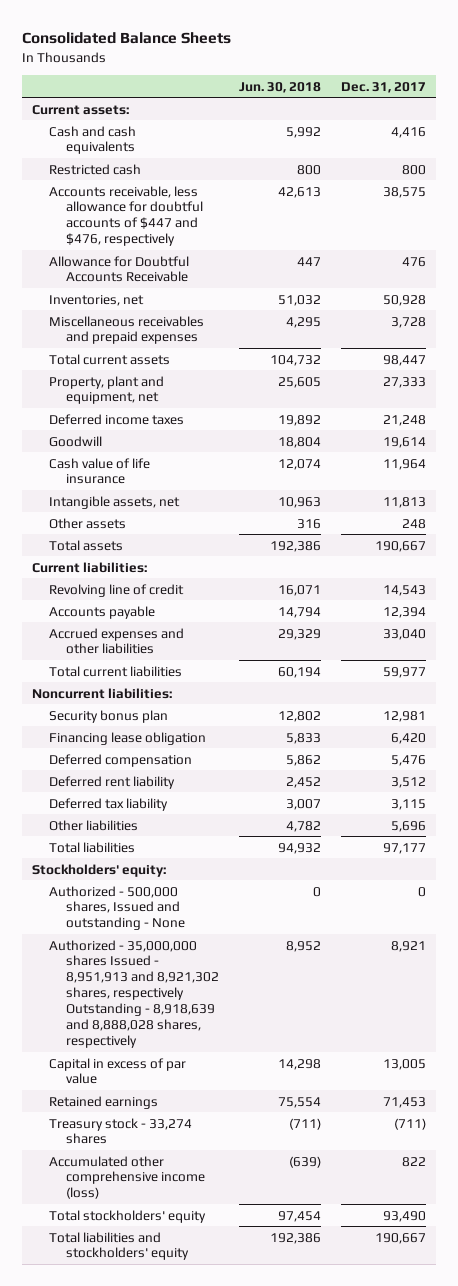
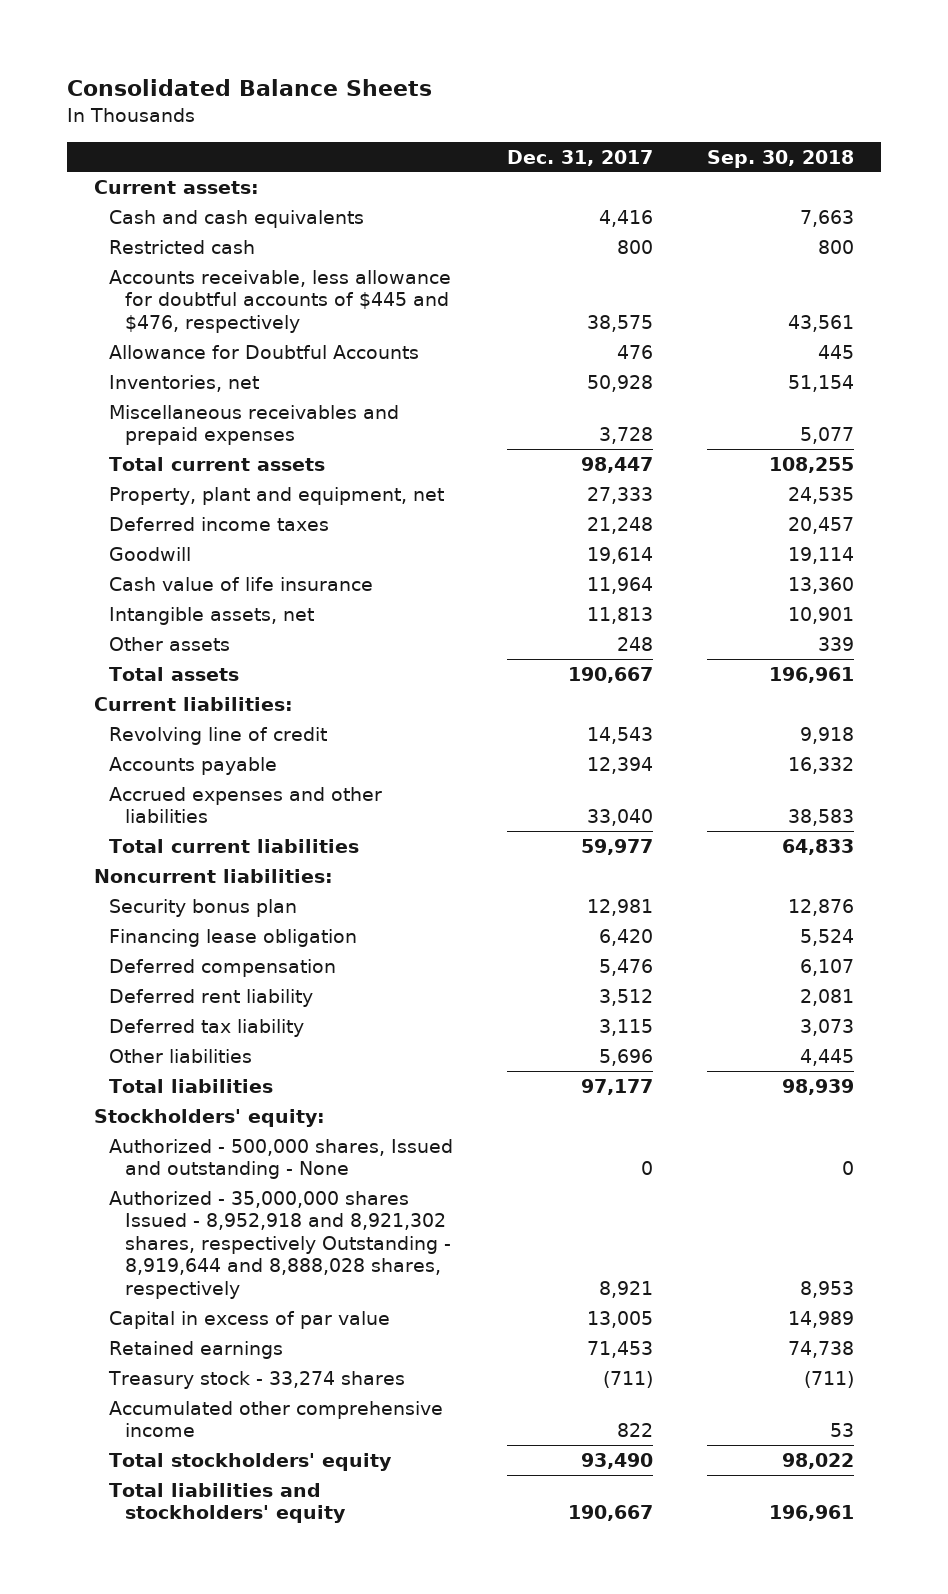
[238,81,321,93] Jun. 30, 2018 -> none
none -> [707,149,855,168] Sep. 30, 2018
[48,185,203,247] Accounts receivable, less allowance for doubtful accounts of $447 and $476, respectively -> [109,269,452,333] Accounts receivable, less allowance for doubtful accounts of $445 and $476, respectively
[48,255,189,283] Allowance for Doubtful Accounts Receivable -> [109,344,420,359] Allowance for Doubtful Accounts
[48,939,219,1048] Authorized - 35,000,000 shares Issued - 8,951,913 and 8,921,302 shares, respectively Outstanding - 8,918,639 and 8,888,028 shares, respectively -> [109,1190,452,1299] Authorized - 35,000,000 shares Issued - 8,952,918 and 8,921,302 shares, respectively Outstanding - 8,919,644 and 8,888,028 shares, respectively
[48,1155,205,1200] Accumulated other comprehensive income (loss) -> [109,1400,444,1438] Accumulated other comprehensive income

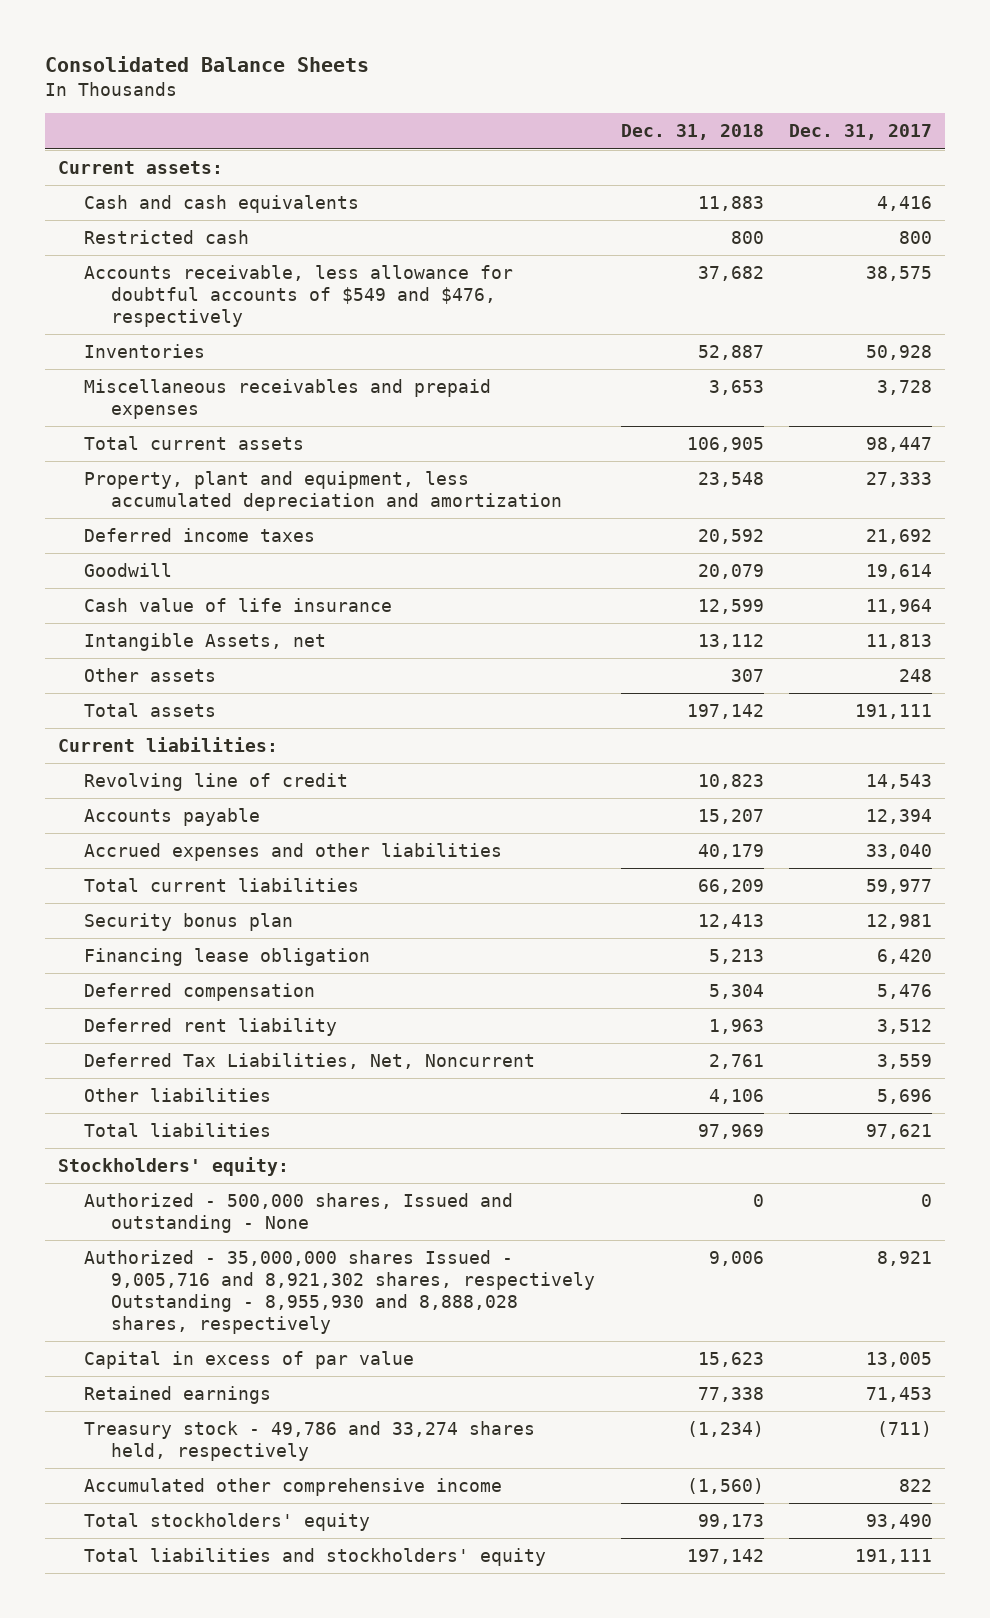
[707,149,855,168] Sep. 30, 2018 -> none
none -> [620,124,764,141] Dec. 31, 2018
[109,344,420,359] Allowance for Doubtful Accounts -> none
[109,269,452,333] Accounts receivable, less allowance for doubtful accounts of $445 and $476, respectively -> [84,265,514,327] Accounts receivable, less allowance for doubtful accounts of $549 and $476, respectively
[109,374,260,392] Inventories, net -> [84,344,206,359] Inventories
[109,486,445,505] Property, plant and equipment, net -> [84,471,562,511] Property, plant and equipment, less accumulated depreciation and amortization
[587,516,654,534] 21,248 -> [866,529,933,545] 21,692
[109,606,315,625] Intangible assets, net -> [84,633,327,652] Intangible Assets, net
[568,666,654,683] 190,667 -> [855,704,933,720] 191,111
[93,868,333,883] Noncurrent liabilities: -> none
[109,1018,305,1037] Deferred tax liability -> [84,1053,536,1070] Deferred Tax Liabilities, Net, Noncurrent
[599,1018,654,1036] 3,115 -> [877,1054,933,1070] 3,559
[581,1078,654,1095] 97,177 -> [866,1124,933,1140] 97,621
[109,1190,452,1299] Authorized - 35,000,000 shares Issued - 8,952,918 and 8,921,302 shares, respectively Outstanding - 8,919,644 and 8,888,028 shares, respectively -> [84,1250,595,1334] Authorized - 35,000,000 shares Issued - 9,005,716 and 8,921,302 shares, respectively Outstanding - 8,955,930 and 8,888,028 shares, respectively
[108,1370,406,1389] Treasury stock - 33,274 shares -> [84,1421,536,1461] Treasury stock - 49,786 and 33,274 shares held, respectively
[568,1505,654,1522] 190,667 -> [855,1549,933,1565] 191,111

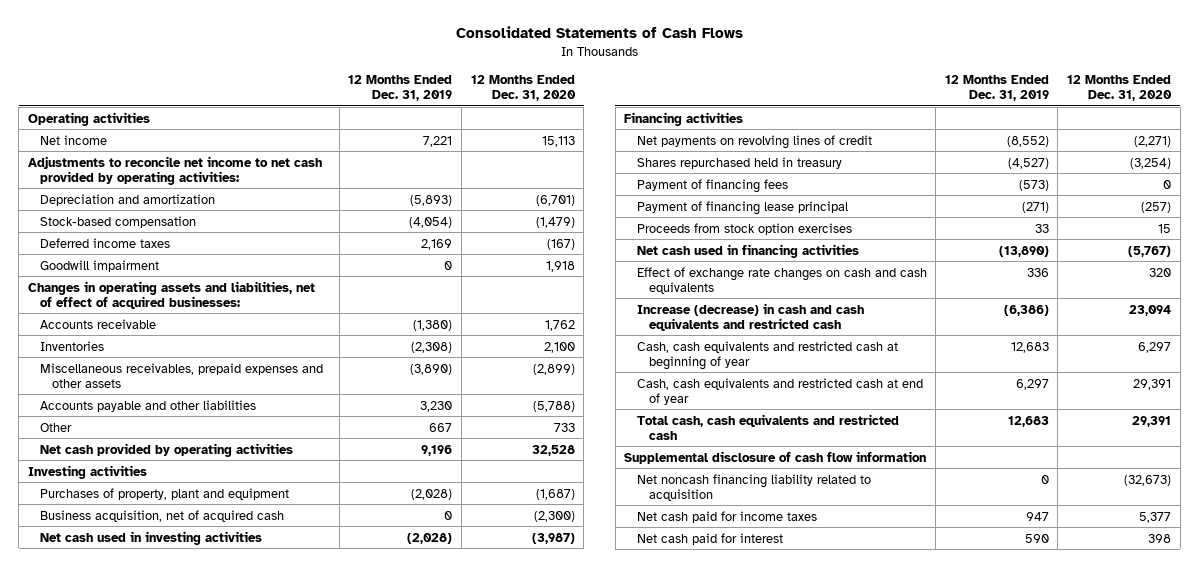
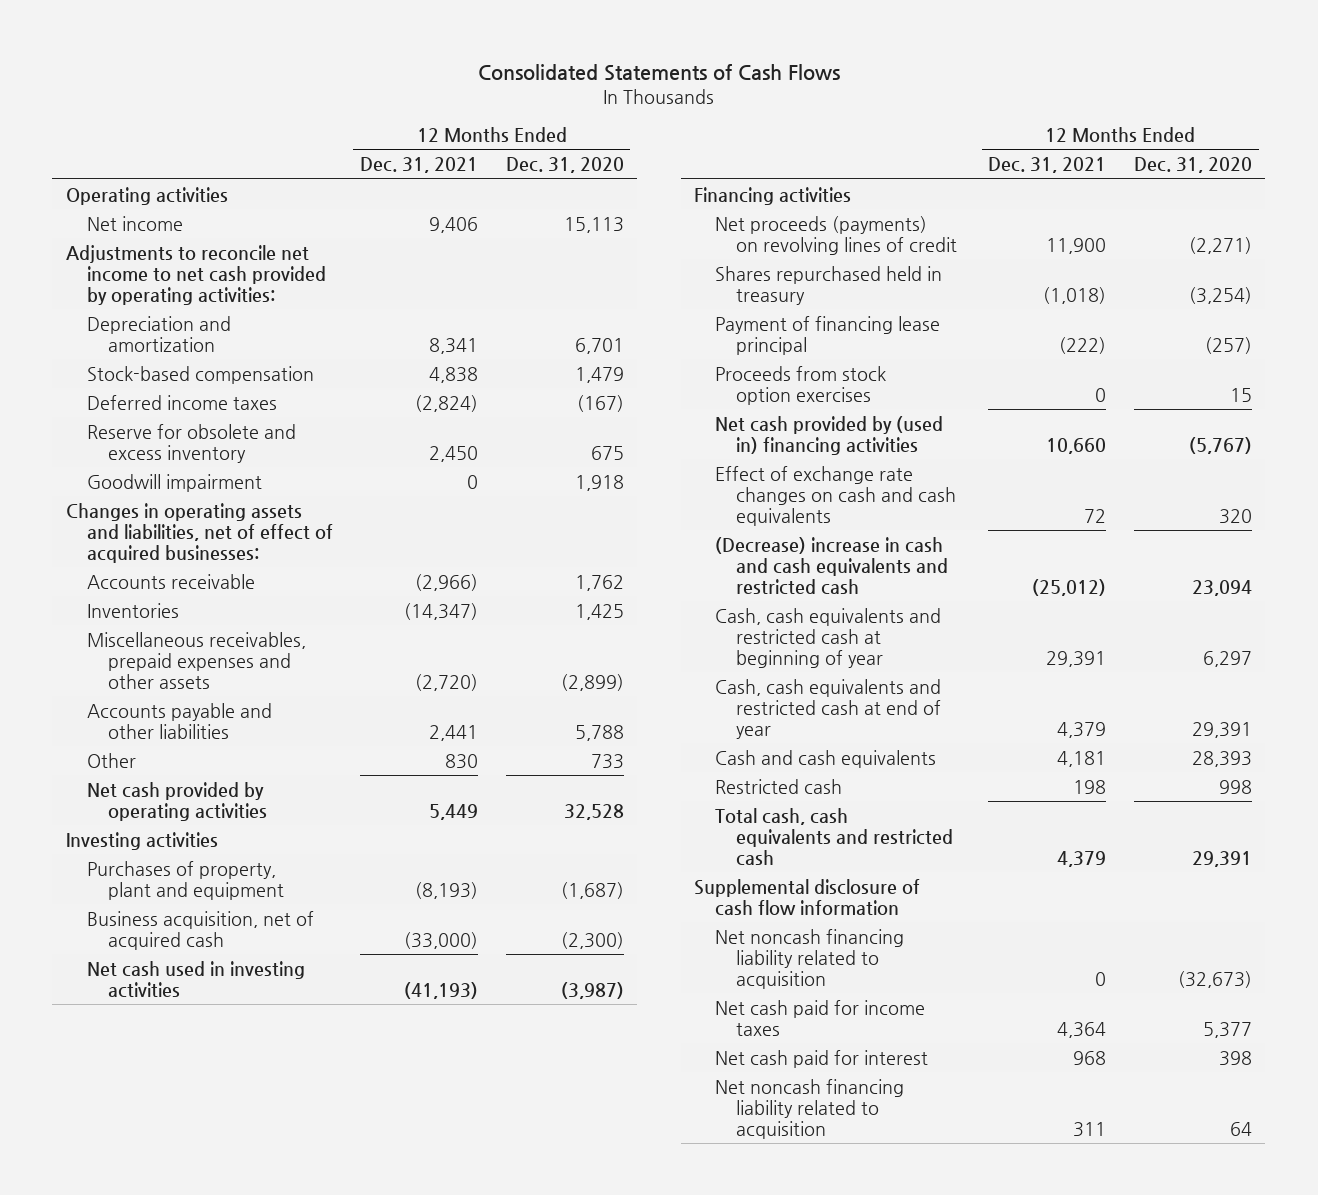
[348,74,453,101] 12 Months Ended Dec. 31, 2019 -> none
none -> [360,157,479,174] Dec. 31, 2021
[535,194,575,206] (6,701) -> [574,337,624,354] 6,701
[535,216,575,228] (1,479) -> [574,366,624,383] 1,479
none -> [86,423,296,463] Reserve for obsolete and excess inventory
[543,341,575,353] 2,100 -> [574,603,624,620] 1,425
[532,400,575,412] (5,788) -> [574,724,624,741] 5,788
[636,134,872,149] Net payments on revolving lines of credit -> [715,215,957,255] Net proceeds (payments) on revolving lines of credit
[636,178,788,193] Payment of financing fees -> none
[636,243,859,258] Net cash used in financing activities -> [715,415,944,455] Net cash provided by (used in) financing activities
[636,302,864,331] Increase (decrease) in cash and cash equivalents and restricted cash -> [715,536,948,595] (Decrease) increase in cash and cash equivalents and restricted cash
none -> [715,749,937,768] Cash and cash equivalents
none -> [715,778,843,794] Restricted cash
none -> [715,1078,905,1139] Net noncash financing liability related to acquisition

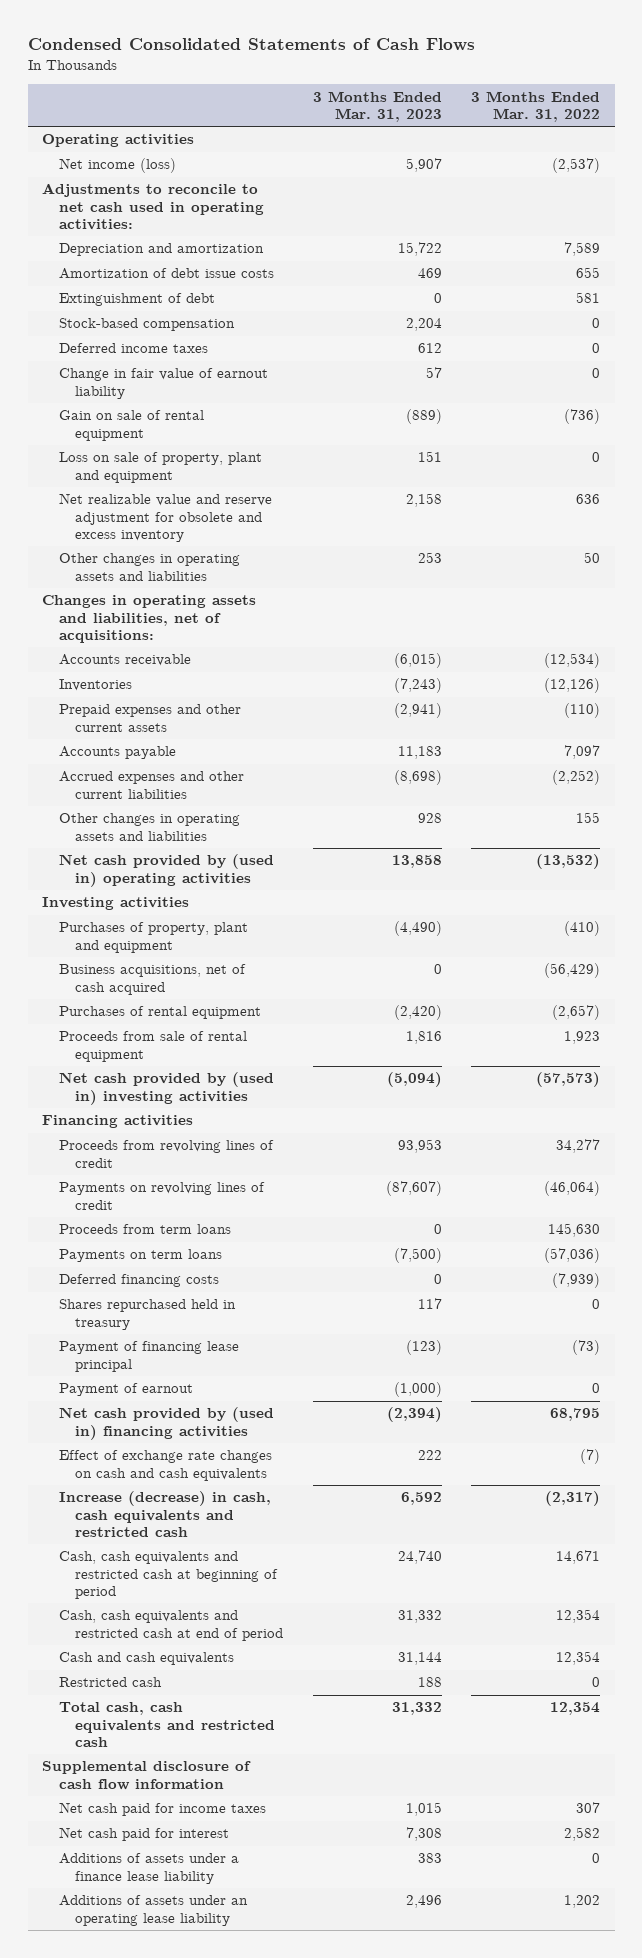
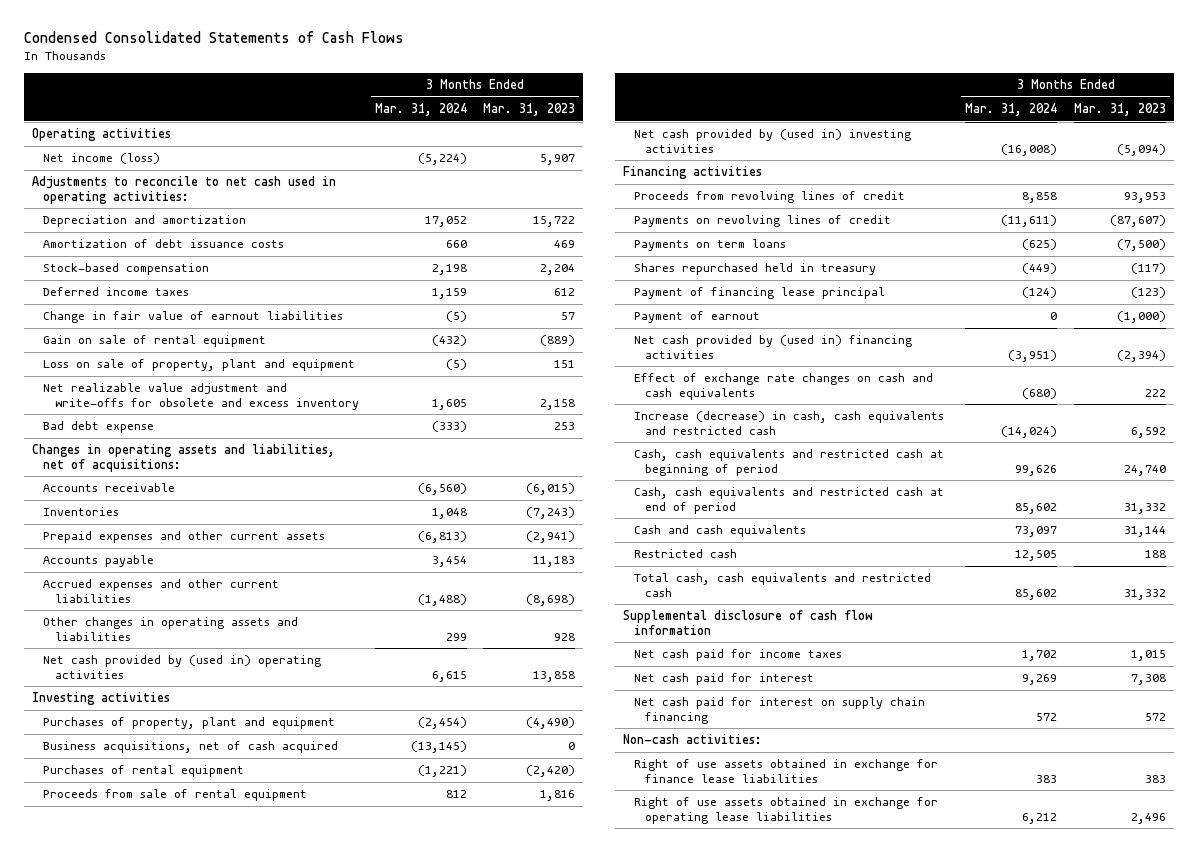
[471,90,601,123] 3 Months Ended Mar. 31, 2022 -> none
none -> [374,103,467,117] Mar. 31, 2024
[58,293,215,307] Extinguishment of debt -> none
[58,268,274,280] Amortization of debt issue costs -> [43,239,285,249] Amortization of debt issuance costs
[58,368,268,399] Change in fair value of earnout liability -> [43,311,344,324] Change in fair value of earnout liabilities
[58,493,272,542] Net realizable value and reserve adjustment for obsolete and excess inventory -> [43,383,359,410] Net realizable value adjustment and write-offs for obsolete and excess inventory
[58,553,240,581] Other changes in operating assets and liabilities -> [43,421,155,434] Bad debt expense
[58,1224,231,1235] Proceeds from term loans -> none
[58,1274,219,1288] Deferred financing costs -> none
[417,1298,442,1310] 117 -> [1130,263,1166,275] (117)
none -> [633,697,925,724] Net cash paid for interest on supply chain financing
none -> [622,734,762,745] Non-cash activities:
[58,1853,239,1884] Additions of assets under a finance lease liability -> [633,759,938,783] Right of use assets obtained in exchange for finance lease liabilities
[58,1895,248,1926] Additions of assets under an operating lease liability -> [633,797,938,824] Right of use assets obtained in exchange for operating lease liabilities

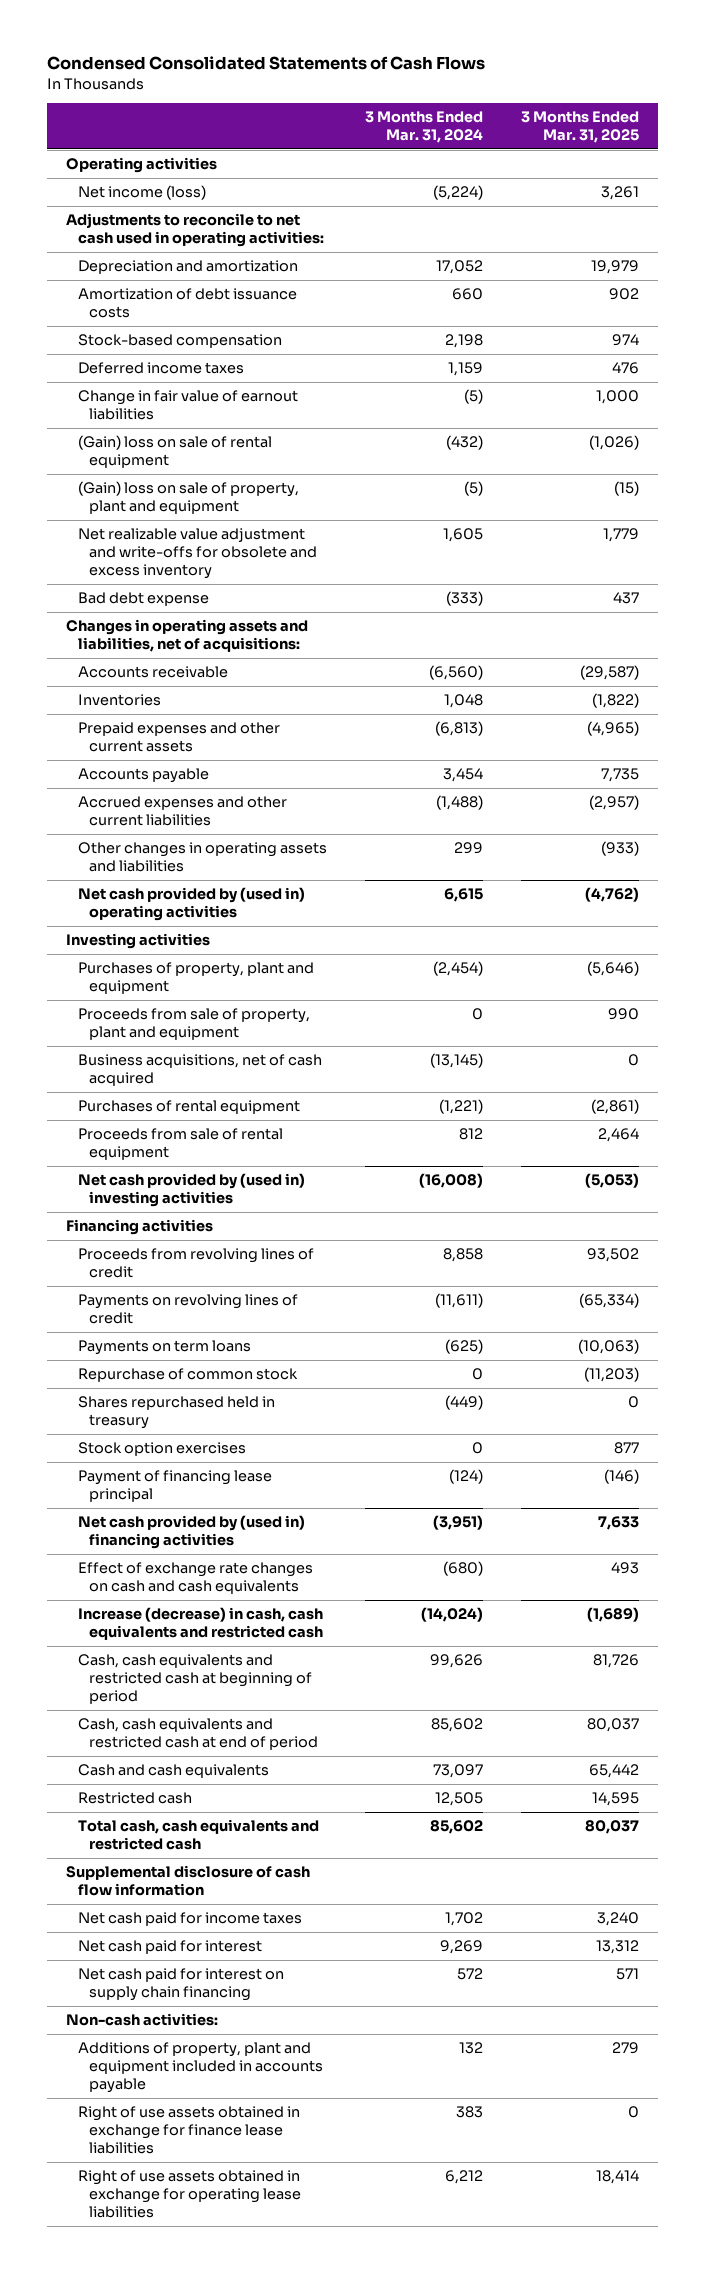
[483,103,576,117] Mar. 31, 2023 -> none
none -> [520,111,639,144] 3 Months Ended Mar. 31, 2025
[43,335,267,348] Gain on sale of rental equipment -> [77,435,272,469] (Gain) loss on sale of rental equipment
[43,359,356,372] Loss on sale of property, plant and equipment -> [77,481,299,515] (Gain) loss on sale of property, plant and equipment
none -> [77,1008,310,1041] Proceeds from sale of property, plant and equipment
none -> [77,1368,298,1383] Repurchase of common stock
none -> [77,1442,246,1457] Stock option exercises
[633,311,760,324] Payment of earnout -> none
none -> [77,2042,324,2093] Additions of property, plant and equipment included in accounts payable

